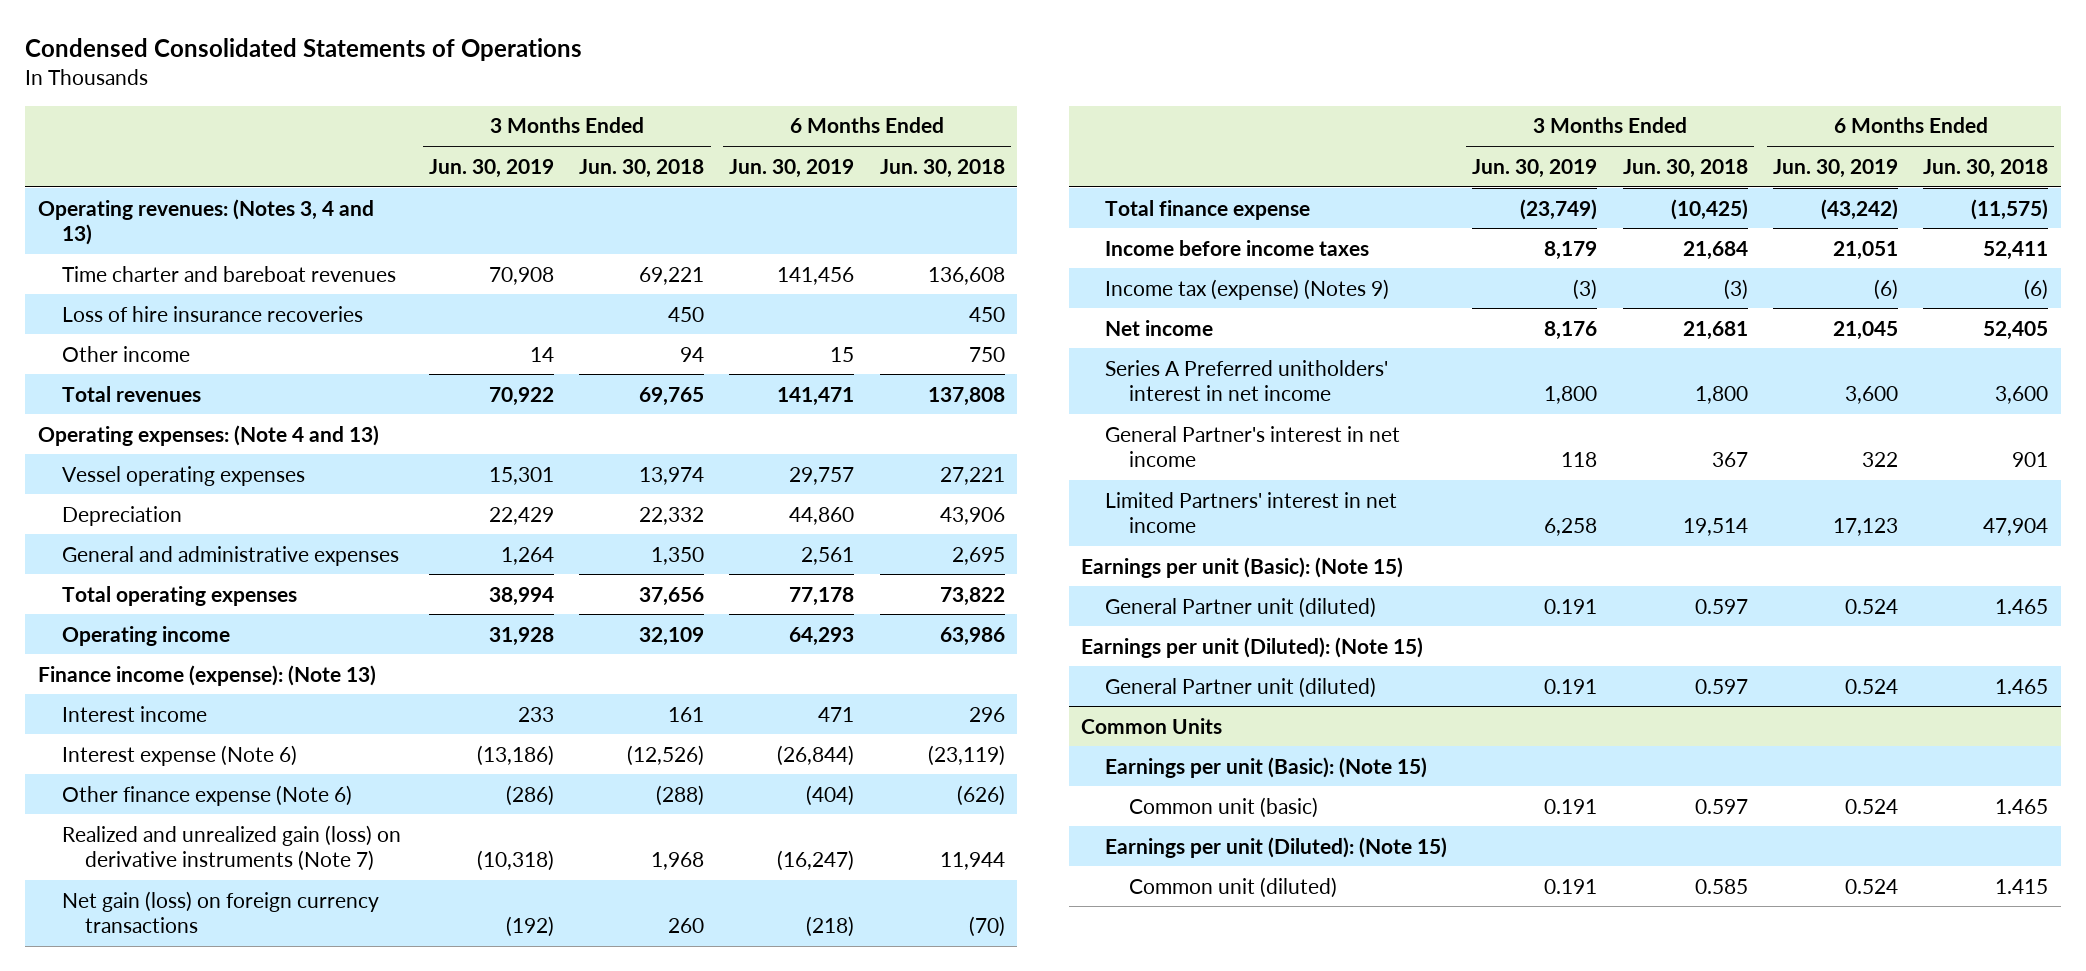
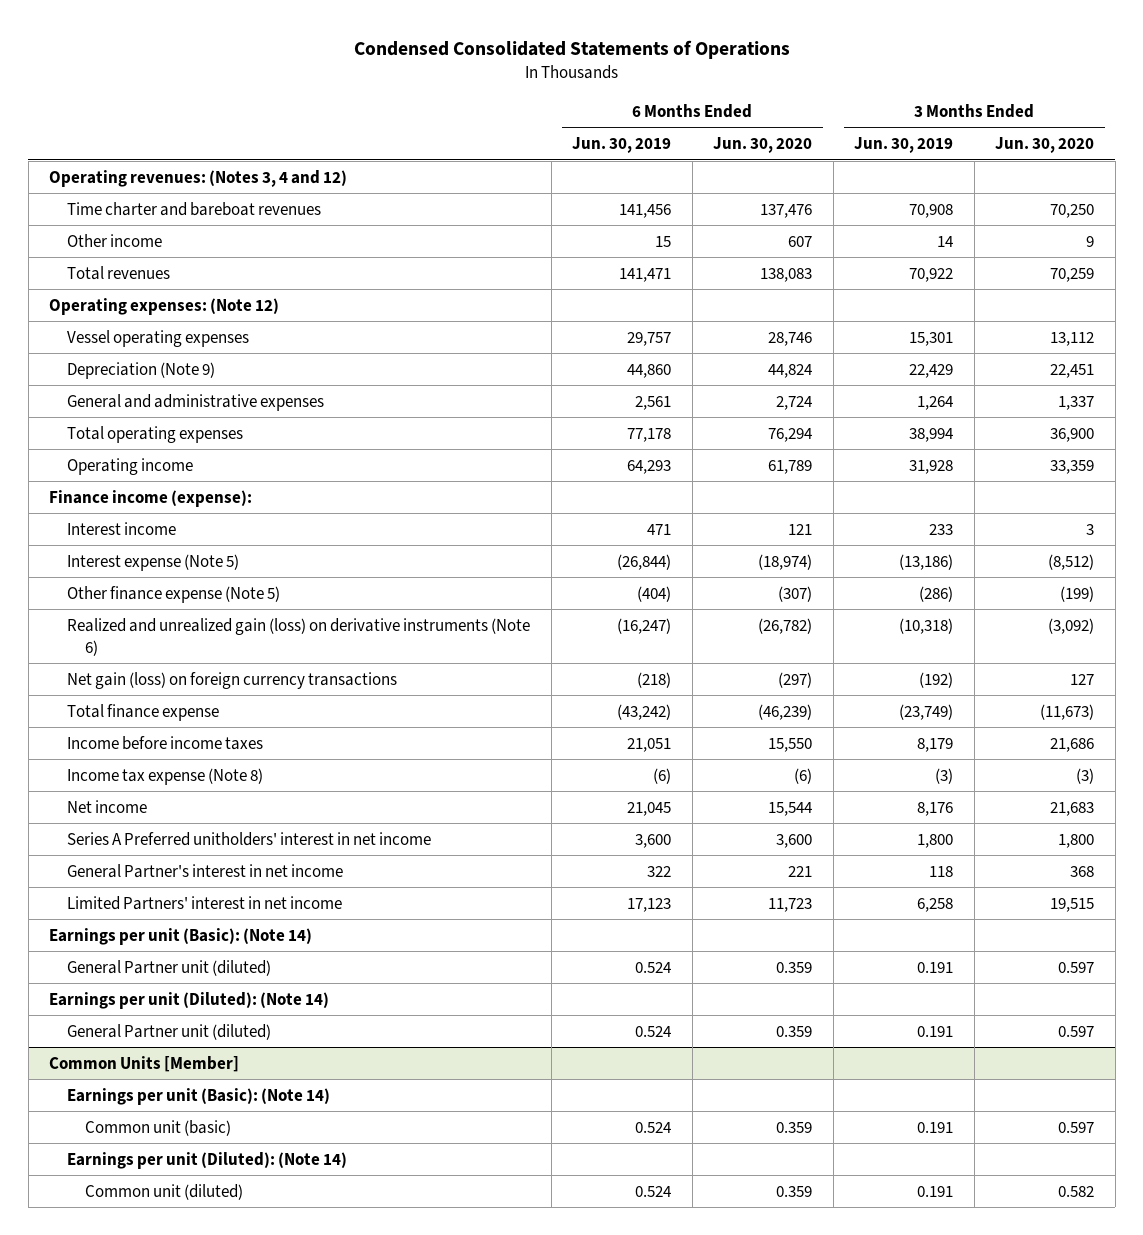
[579,158,705,178] Jun. 30, 2018 -> none
[879,158,1005,178] Jun. 30, 2018 -> none
none -> [713,137,813,154] Jun. 30, 2020
none -> [995,137,1095,154] Jun. 30, 2020
[38,198,375,246] Operating revenues: (Notes 3, 4 and 13) -> [49,169,348,187] Operating revenues: (Notes 3, 4 and 12)
[61,305,363,322] Loss of hire insurance recoveries -> none
[38,424,380,446] Operating expenses: (Note 4 and 13) -> [49,297,280,315] Operating expenses: (Note 12)
[61,505,182,526] Depreciation -> [67,361,216,379] Depreciation (Note 9)
[38,664,377,686] Finance income (expense): (Note 13) -> [49,489,253,507] Finance income (expense):
[61,744,297,766] Interest expense (Note 6) -> [67,553,240,571] Interest expense (Note 5)
[61,784,352,806] Other finance expense (Note 6) -> [67,585,281,603] Other finance expense (Note 5)
[61,824,401,872] Realized and unrealized gain (loss) on derivative instruments (Note 7) -> [67,617,531,656] Realized and unrealized gain (loss) on derivative instruments (Note 6)
[1105,278,1390,300] Income tax (expense) (Notes 9) -> [67,767,264,785] Income tax expense (Note 8)
[1081,556,1404,578] Earnings per unit (Basic): (Note 15) -> [49,927,313,945] Earnings per unit (Basic): (Note 14)
[1081,636,1424,658] Earnings per unit (Diluted): (Note 15) -> [49,991,330,1009] Earnings per unit (Diluted): (Note 14)
[1081,717,1223,734] Common Units -> [49,1055,240,1072] Common Units [Member]
[1105,756,1428,778] Earnings per unit (Basic): (Note 15) -> [67,1087,331,1105] Earnings per unit (Basic): (Note 14)
[1105,836,1448,858] Earnings per unit (Diluted): (Note 15) -> [67,1151,348,1169] Earnings per unit (Diluted): (Note 14)

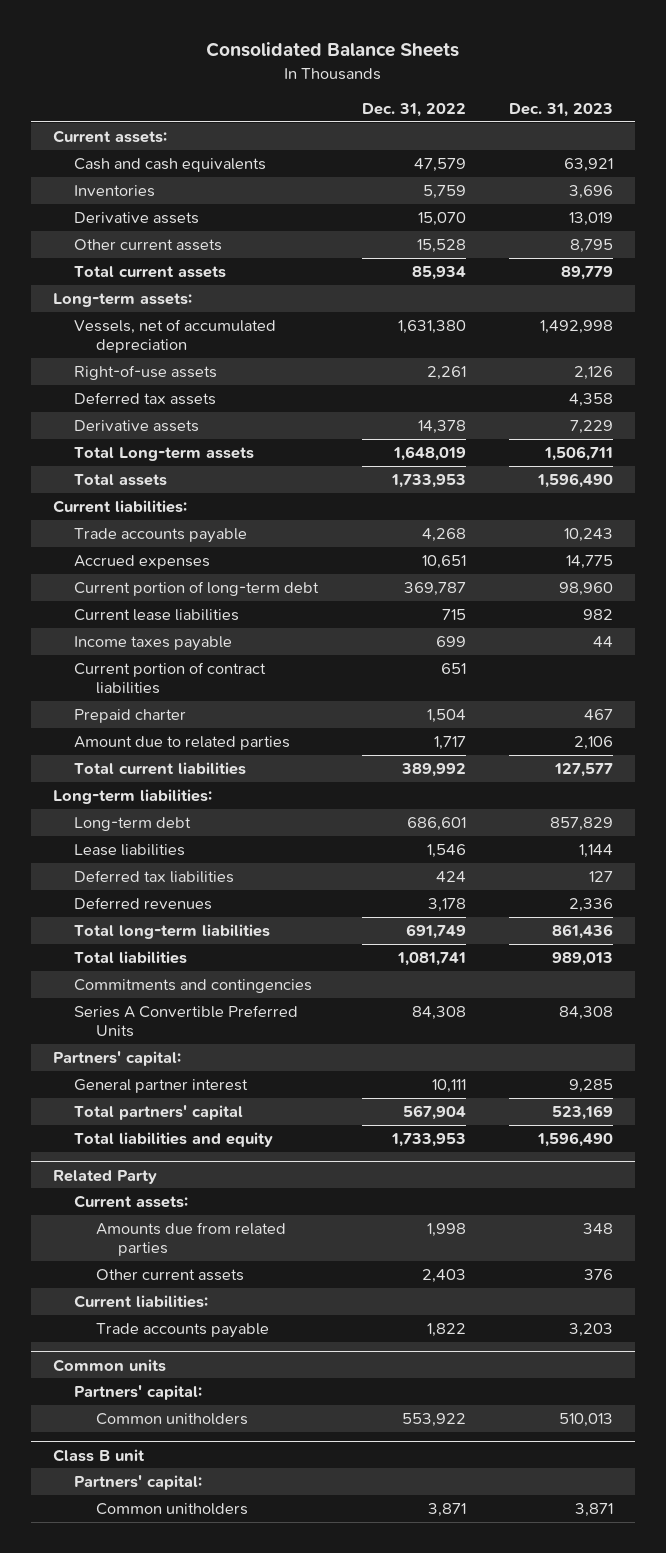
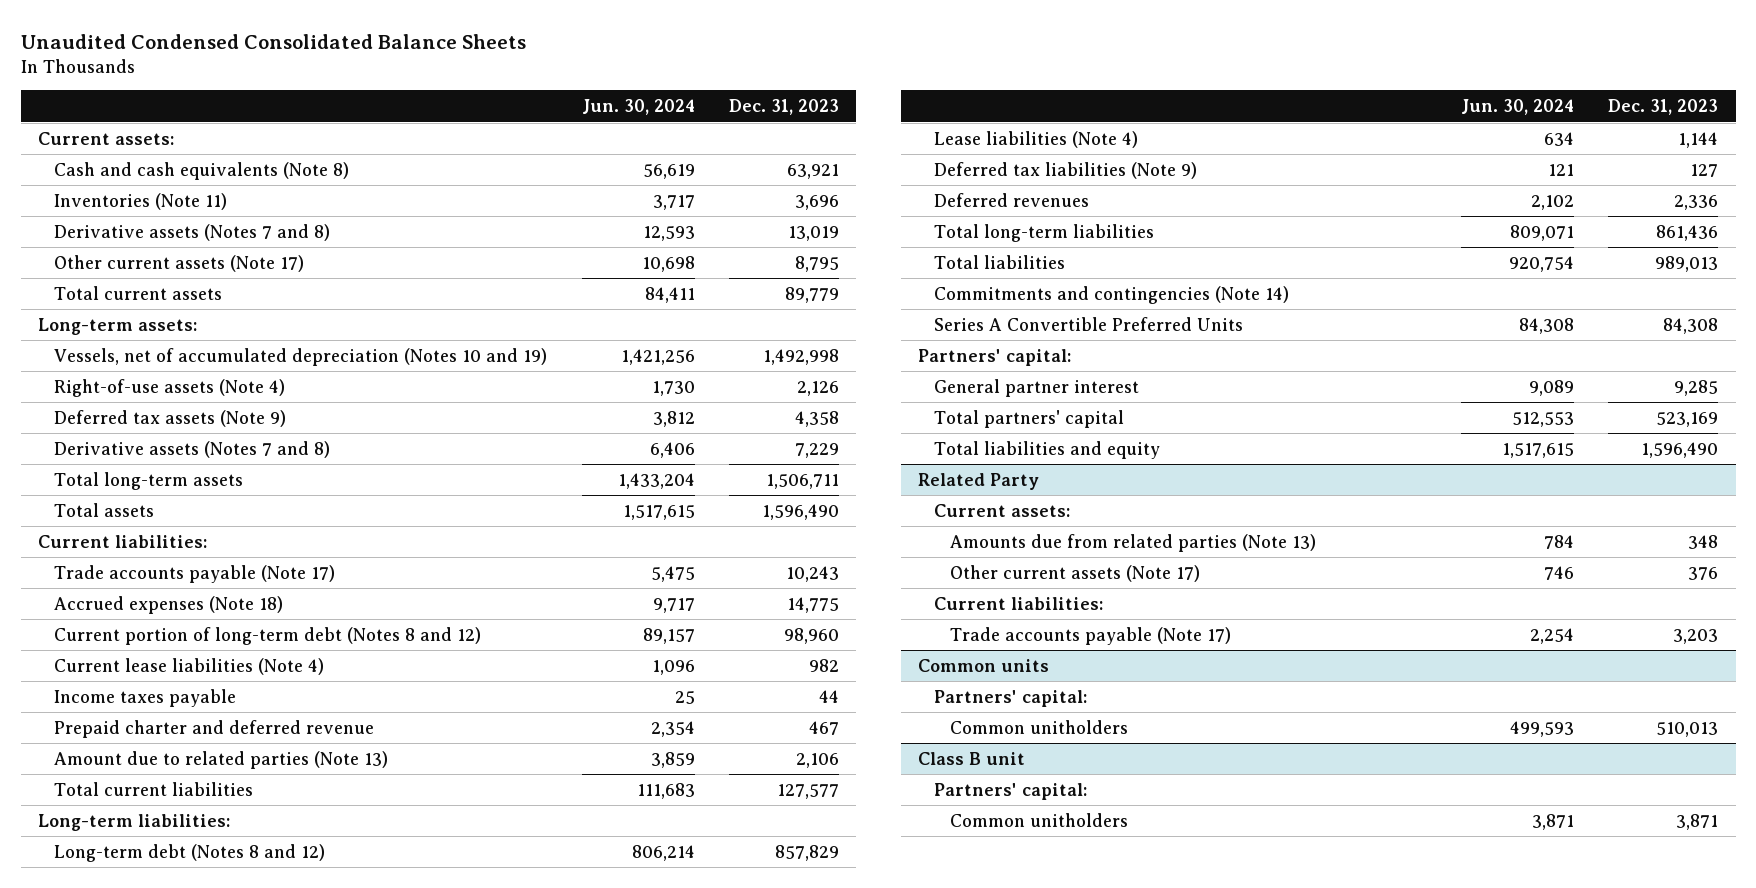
[205,42,459,58] Consolidated Balance Sheets -> [20,33,526,49] Unaudited Condensed Consolidated Balance Sheets
[361,102,466,117] Dec. 31, 2022 -> none
none -> [581,99,695,116] Jun. 30, 2024
[74,157,267,172] Cash and cash equivalents -> [54,161,350,180] Cash and cash equivalents (Note 8)
[74,184,156,197] Inventories -> [54,192,228,210] Inventories (Note 11)
[74,211,200,224] Derivative assets -> [54,223,331,241] Derivative assets (Notes 7 and 8)
[74,238,223,251] Other current assets -> [54,254,305,272] Other current assets (Note 17)
[74,318,277,354] Vessels, net of accumulated depreciation -> [54,347,548,366] Vessels, net of accumulated depreciation (Notes 10 and 19)
[74,364,218,380] Right-of-use assets -> [54,378,286,397] Right-of-use assets (Note 4)
[74,391,217,405] Deferred tax assets -> [54,409,287,427] Deferred tax assets (Note 9)
[74,419,200,432] Derivative assets -> [54,440,331,458] Derivative assets (Notes 7 and 8)
[74,446,255,461] Total Long-term assets -> [54,471,244,490] Total long-term assets
[74,527,248,543] Trade accounts payable -> [54,564,336,583] Trade accounts payable (Note 17)
[74,554,211,569] Accrued expenses -> [54,595,284,614] Accrued expenses (Note 18)
[74,580,320,596] Current portion of long-term debt -> [54,626,482,645] Current portion of long-term debt (Notes 8 and 12)
[74,608,240,621] Current lease liabilities -> [54,657,325,675] Current lease liabilities (Note 4)
[74,661,267,695] Current portion of contract liabilities -> none
[74,708,187,723] Prepaid charter -> [54,719,375,738] Prepaid charter and deferred revenue
[74,735,291,750] Amount due to related parties -> [54,750,389,769] Amount due to related parties (Note 13)
[74,816,192,831] Long-term debt -> [54,843,326,862] Long-term debt (Notes 8 and 12)
[74,843,186,856] Lease liabilities -> [934,130,1139,148] Lease liabilities (Note 4)
[74,869,235,883] Deferred tax liabilities -> [934,161,1198,179] Deferred tax liabilities (Note 9)
[74,978,313,993] Commitments and contingencies -> [934,285,1290,304] Commitments and contingencies (Note 14)
[96,1221,287,1257] Amounts due from related parties -> [950,533,1317,552] Amounts due from related parties (Note 13)
[96,1268,245,1281] Other current assets -> [950,564,1201,582] Other current assets (Note 17)
[96,1322,270,1338] Trade accounts payable -> [950,626,1232,645] Trade accounts payable (Note 17)

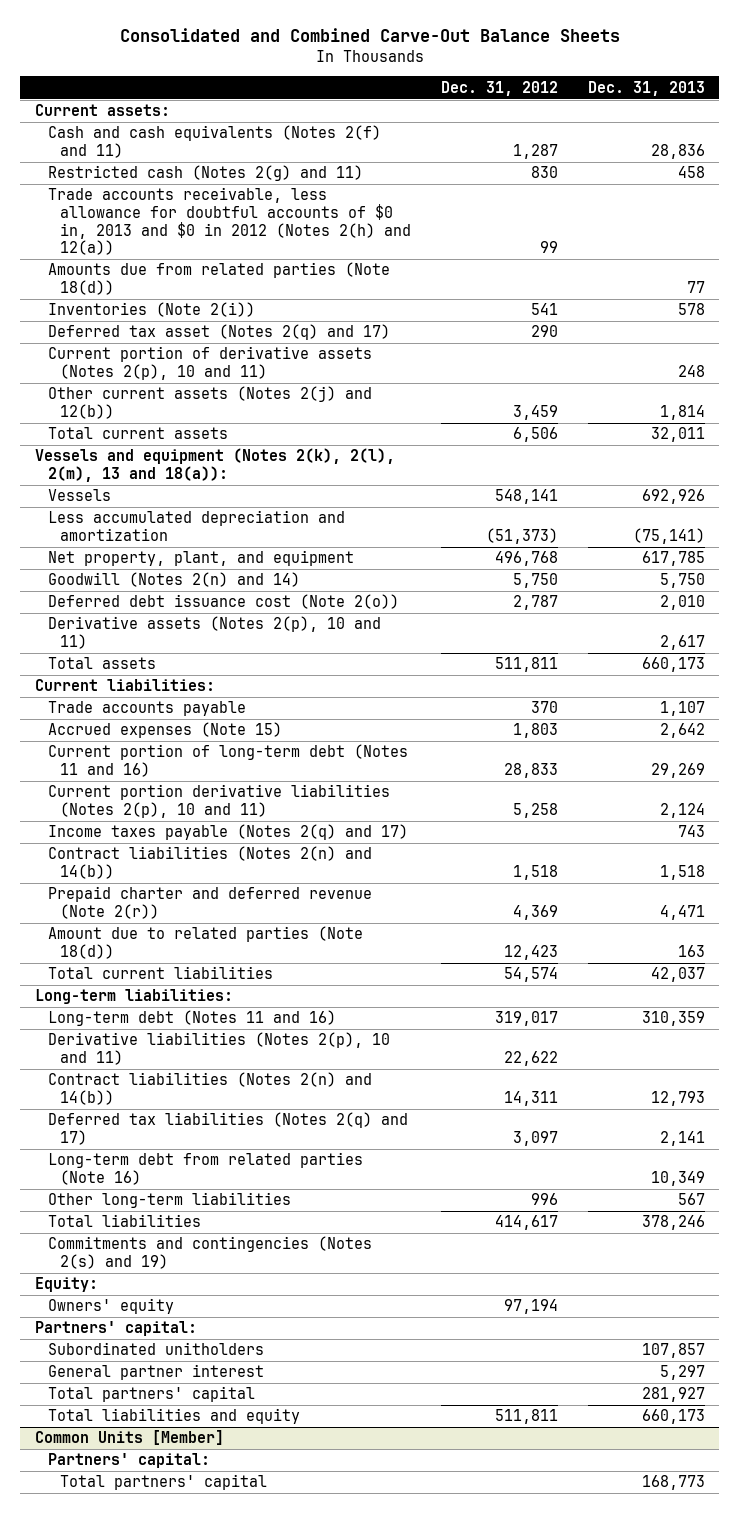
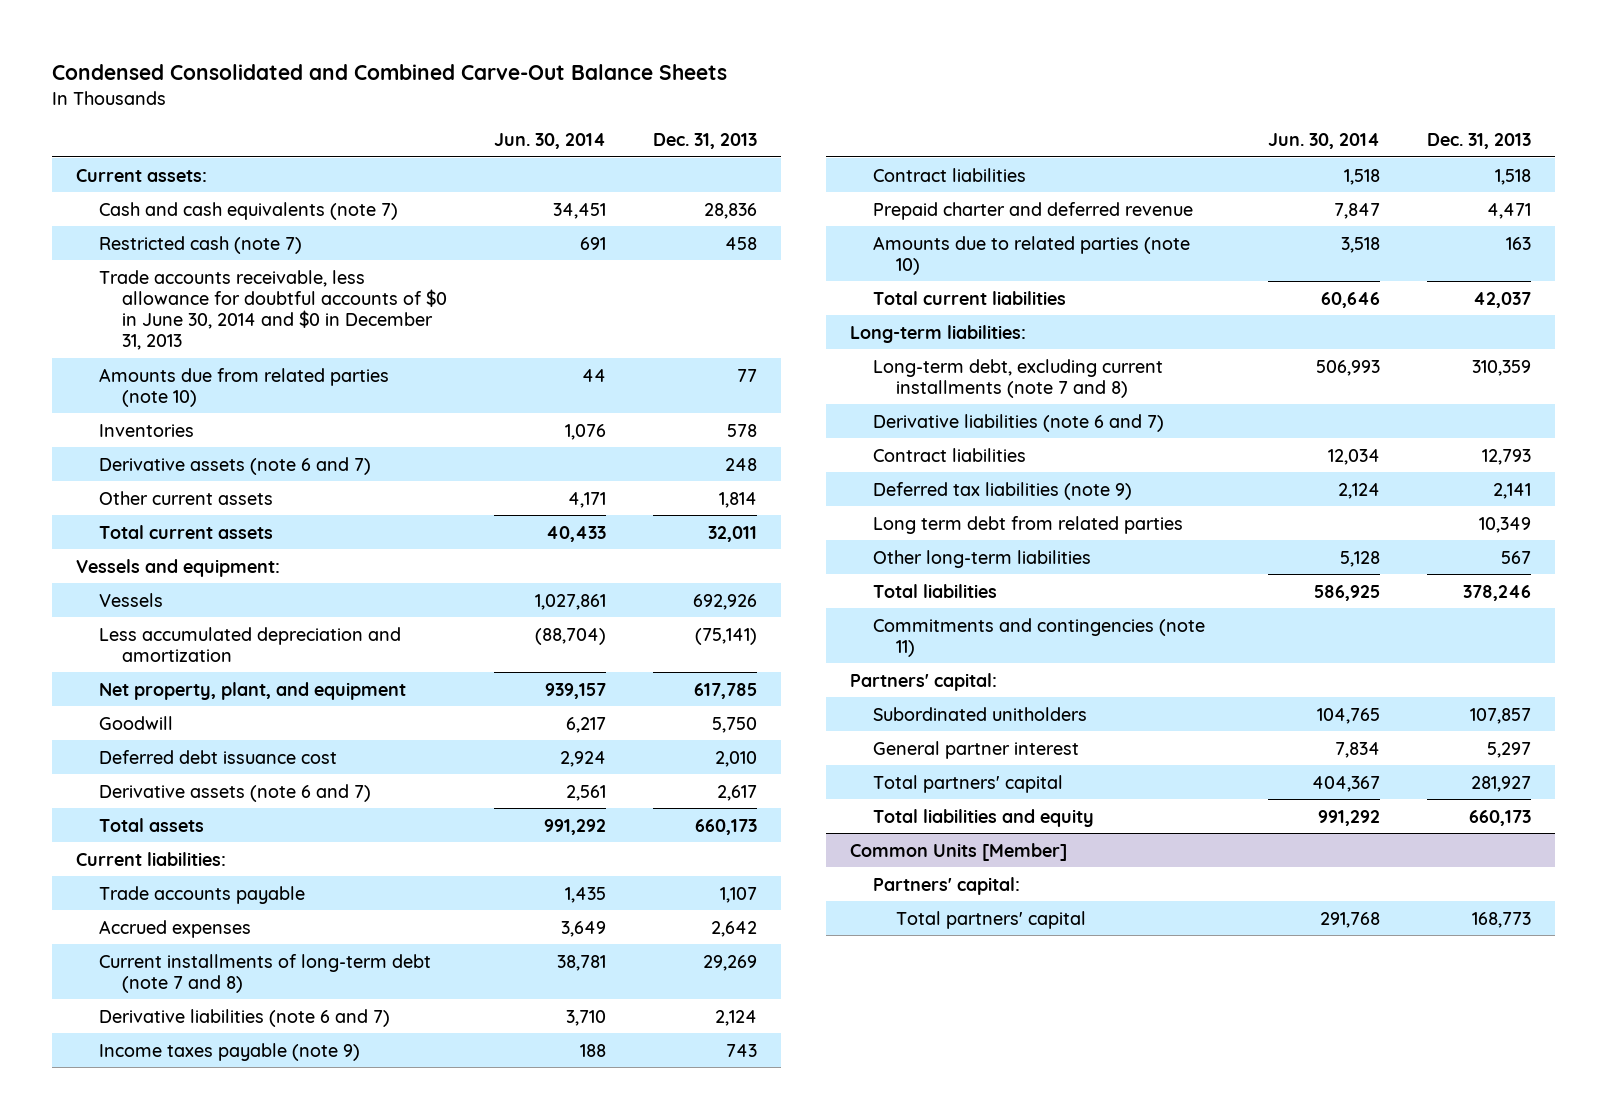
[119,28,620,43] Consolidated and Combined Carve-Out Balance Sheets -> [52,64,728,81] Condensed Consolidated and Combined Carve-Out Balance Sheets
[440,80,558,96] Dec. 31, 2012 -> none
none -> [494,133,607,150] Jun. 30, 2014
[47,324,390,341] Deferred tax asset (Notes 2(q) and 17) -> none
[47,125,381,159] Cash and cash equivalents (Notes 2(f) and 11) -> [98,201,398,220] Cash and cash equivalents (note 7)
[47,165,363,182] Restricted cash (Notes 2(g) and 11) -> [98,235,302,254] Restricted cash (note 7)
[47,187,412,256] Trade accounts receivable, less allowance for doubtful accounts of $0 in, 2013 and $0 in 2012 (Notes 2(h) and 12(a)) -> [98,269,447,351] Trade accounts receivable, less allowance for doubtful accounts of $0 in June 30, 2014 and $0 in December 31, 2013
[47,262,390,296] Amounts due from related parties (Note 18(d)) -> [98,367,389,407] Amounts due from related parties (note 10)
[47,302,255,318] Inventories (Note 2(i)) -> [98,423,194,437] Inventories
[47,346,372,381] Current portion of derivative assets (Notes 2(p), 10 and 11) -> [98,456,371,475] Derivative assets (note 6 and 7)
[47,386,372,420] Other current assets (Notes 2(j) and 12(b)) -> [98,490,273,505] Other current assets
[34,448,395,483] Vessels and equipment (Notes 2(k), 2(l), 2(m), 13 and 18(a)): -> [75,558,280,577] Vessels and equipment:
[47,572,300,588] Goodwill (Notes 2(n) and 14) -> [98,715,173,730] Goodwill
[47,594,399,610] Deferred debt issuance cost (Note 2(o)) -> [98,749,337,764] Deferred debt issuance cost
[47,616,381,650] Derivative assets (Notes 2(p), 10 and 11) -> [98,783,371,802] Derivative assets (note 6 and 7)
[47,722,282,739] Accrued expenses (Note 15) -> [98,919,251,938] Accrued expenses
[47,744,408,778] Current portion of long-term debt (Notes 11 and 16) -> [98,953,431,993] Current installments of long-term debt (note 7 and 8)
[47,784,390,819] Current portion derivative liabilities (Notes 2(p), 10 and 11) -> [98,1008,390,1027] Derivative liabilities (note 6 and 7)
[47,824,408,841] Income taxes payable (Notes 2(q) and 17) -> [98,1042,360,1061] Income taxes payable (note 9)
[47,846,372,880] Contract liabilities (Notes 2(n) and 14(b)) -> [872,167,1026,182] Contract liabilities
[47,886,372,920] Prepaid charter and deferred revenue (Note 2(r)) -> [872,201,1193,220] Prepaid charter and deferred revenue
[47,926,363,960] Amount due to related parties (Note 18(d)) -> [872,235,1190,275] Amounts due to related parties (note 10)
[47,1010,336,1027] Long-term debt (Notes 11 and 16) -> [872,358,1163,398] Long-term debt, excluding current installments (note 7 and 8)
[47,1032,390,1066] Derivative liabilities (Notes 2(p), 10 and 11) -> [872,413,1164,432] Derivative liabilities (note 6 and 7)
[47,1072,372,1106] Contract liabilities (Notes 2(n) and 14(b)) -> [872,447,1026,462] Contract liabilities
[47,1112,408,1146] Deferred tax liabilities (Notes 2(q) and 17) -> [872,481,1132,500] Deferred tax liabilities (note 9)
[47,1152,363,1186] Long-term debt from related parties (Note 16) -> [872,515,1183,534] Long term debt from related parties
[34,1277,98,1293] Equity: -> none
[47,1298,174,1315] Owners' equity -> none
[47,1236,372,1270] Commitments and contingencies (Notes 2(s) and 19) -> [872,617,1205,657] Commitments and contingencies (note 11)

